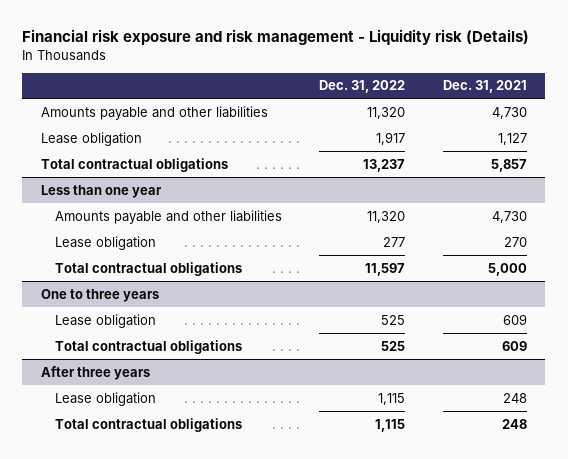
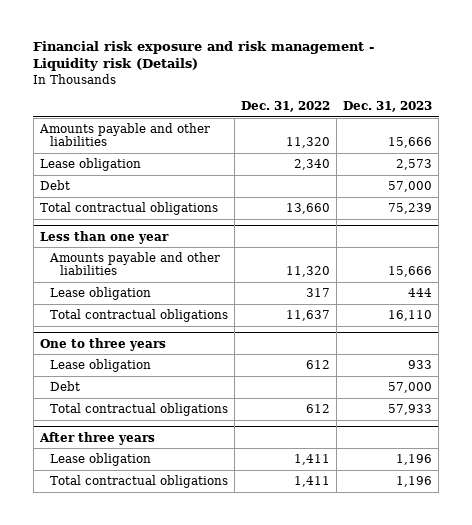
[442,80,527,94] Dec. 31, 2021 -> none
none -> [343,100,433,112] Dec. 31, 2023
[376,131,406,145] 1,917 -> [294,159,331,171] 2,340
none -> [39,180,70,191] Debt
[363,158,406,172] 13,237 -> [286,203,331,215] 13,660
[383,236,406,247] 277 -> [306,288,331,298] 317
[365,262,406,276] 11,597 -> [286,310,331,322] 11,637
[381,314,406,325] 525 -> [306,360,331,370] 612
none -> [50,381,81,392] Debt
[381,340,406,351] 525 -> [306,404,331,414] 612
[378,392,406,405] 1,115 -> [294,454,331,466] 1,411
[375,418,406,432] 1,115 -> [294,476,331,488] 1,411

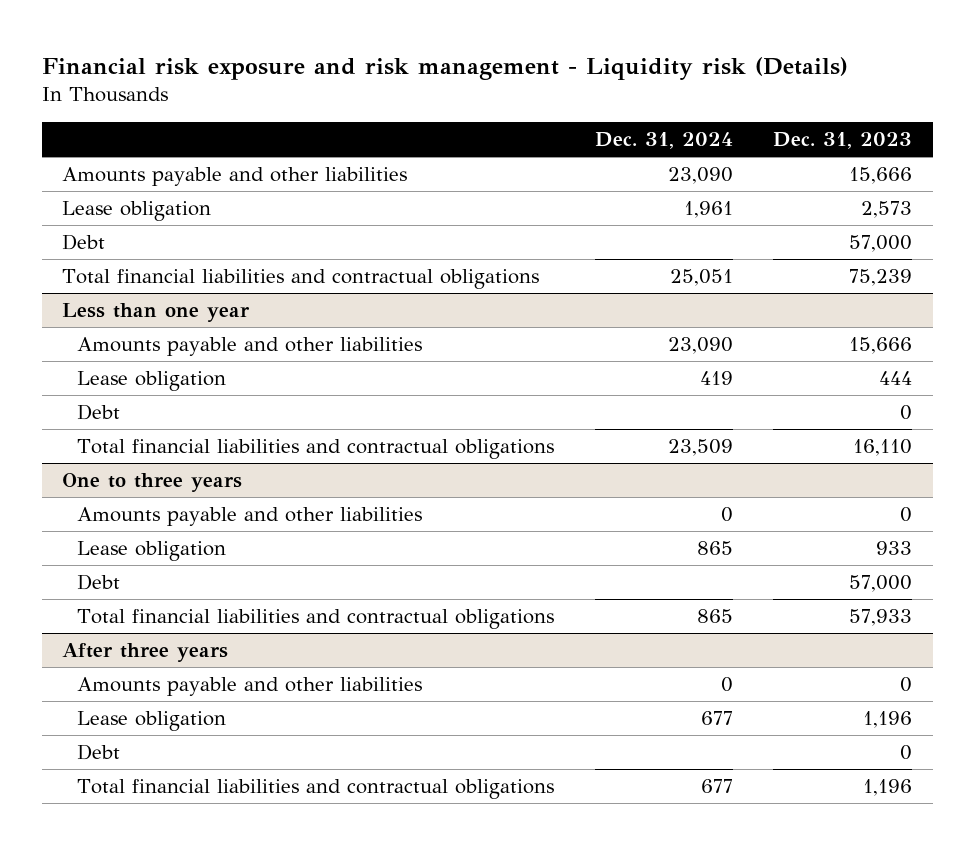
[241,100,331,112] Dec. 31, 2022 -> none
none -> [594,132,733,150] Dec. 31, 2024
[39,202,218,216] Total contractual obligations -> [62,269,540,290] Total financial liabilities and contractual obligations
none -> [77,404,121,421] Debt
[50,309,229,323] Total contractual obligations -> [77,439,555,460] Total financial liabilities and contractual obligations
none -> [77,507,423,527] Amounts payable and other liabilities
[50,403,229,417] Total contractual obligations -> [77,609,555,630] Total financial liabilities and contractual obligations
none -> [77,677,423,697] Amounts payable and other liabilities
none -> [77,744,121,761] Debt
[50,475,229,489] Total contractual obligations -> [77,779,555,800] Total financial liabilities and contractual obligations

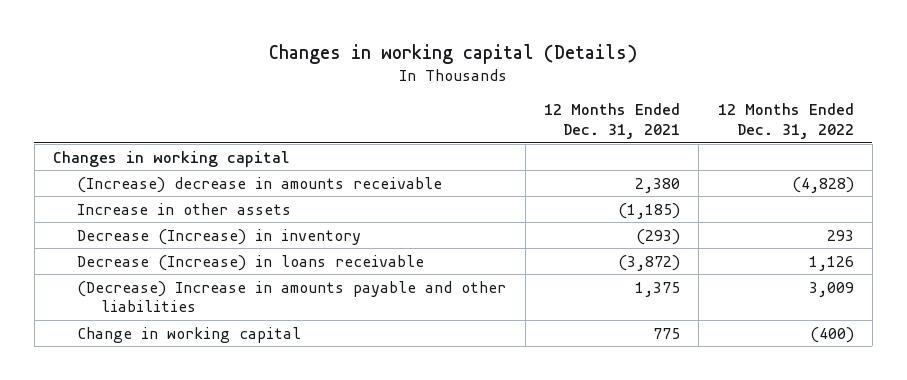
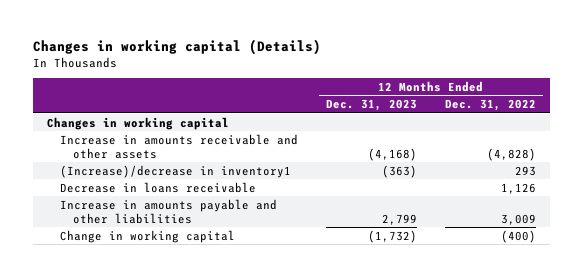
[543,103,680,139] 12 Months Ended Dec. 31, 2021 -> none
none -> [326,99,418,112] Dec. 31, 2023
[77,202,292,215] Increase in other assets -> none
[77,176,443,193] (Increase) decrease in amounts receivable -> [59,133,298,159] Increase in amounts receivable and other assets
[77,228,362,245] Decrease (Increase) in inventory -> [59,164,291,178] (Increase)/decrease in inventory1
[77,254,425,271] Decrease (Increase) in loans receivable -> [59,181,256,193] Decrease in loans receivable
[77,280,507,313] (Decrease) Increase in amounts payable and other liabilities -> [59,198,277,224] Increase in amounts payable and other liabilities

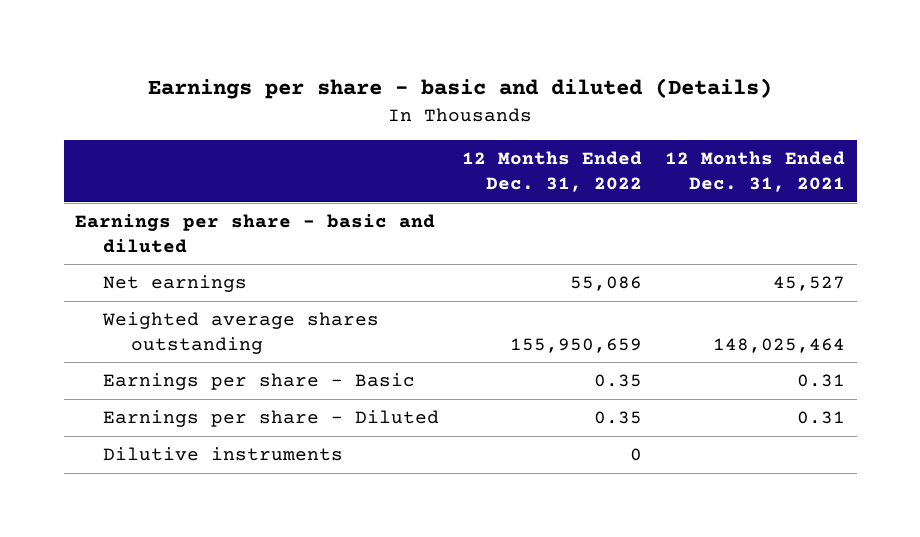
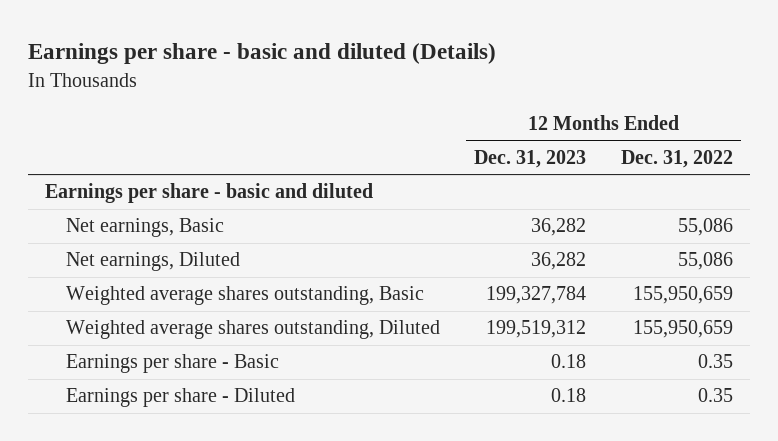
[665,151,846,192] 12 Months Ended Dec. 31, 2021 -> none
none -> [474,149,587,168] Dec. 31, 2023
[103,275,248,293] Net earnings -> [66,218,225,238] Net earnings, Basic
none -> [66,252,241,272] Net earnings, Diluted
[102,312,380,354] Weighted average shares outstanding -> [66,286,425,306] Weighted average shares outstanding, Basic
none -> [66,320,441,340] Weighted average shares outstanding, Diluted
[103,447,344,462] Dilutive instruments -> none

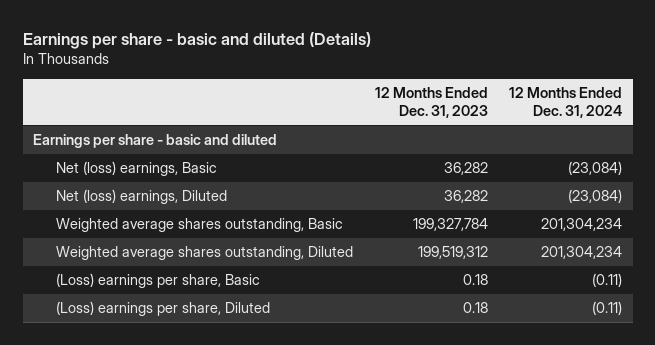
[620,149,733,168] Dec. 31, 2022 -> none
none -> [509,87,623,118] 12 Months Ended Dec. 31, 2024
[66,218,225,238] Net earnings, Basic -> [56,161,218,177] Net (loss) earnings, Basic
[66,252,241,272] Net earnings, Diluted -> [56,189,228,205] Net (loss) earnings, Diluted
[66,354,280,374] Earnings per share - Basic -> [56,273,261,289] (Loss) earnings per share, Basic
[66,388,296,408] Earnings per share - Diluted -> [56,301,271,317] (Loss) earnings per share, Diluted

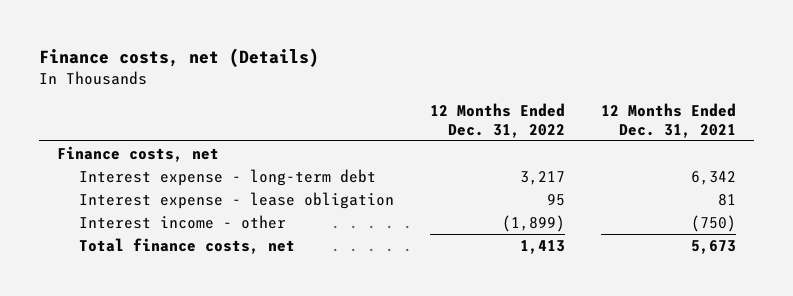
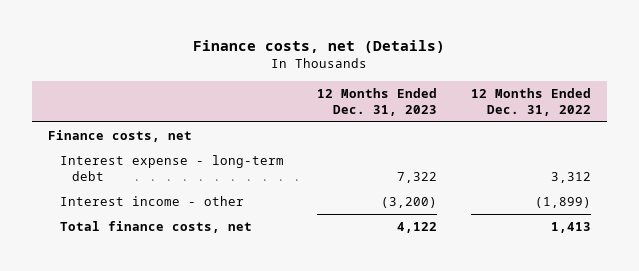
[600,102,736,138] 12 Months Ended Dec. 31, 2021 -> none
none -> [317,87,438,116] 12 Months Ended Dec. 31, 2023
[79,191,395,209] Interest expense - lease obligation -> none
[519,170,565,185] 3,217 -> [550,172,591,184] 3,312

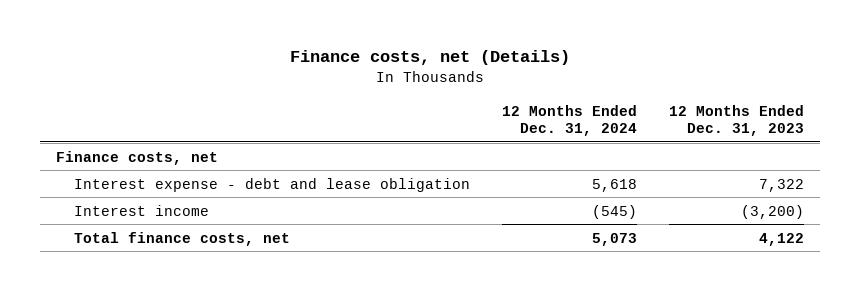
[470,87,591,116] 12 Months Ended Dec. 31, 2022 -> none
none -> [501,104,637,137] 12 Months Ended Dec. 31, 2024
[60,154,285,182] Interest expense - long-term debt -> [73,177,470,192] Interest expense - debt and lease obligation
[60,195,245,206] Interest income - other -> [73,204,209,216] Interest income

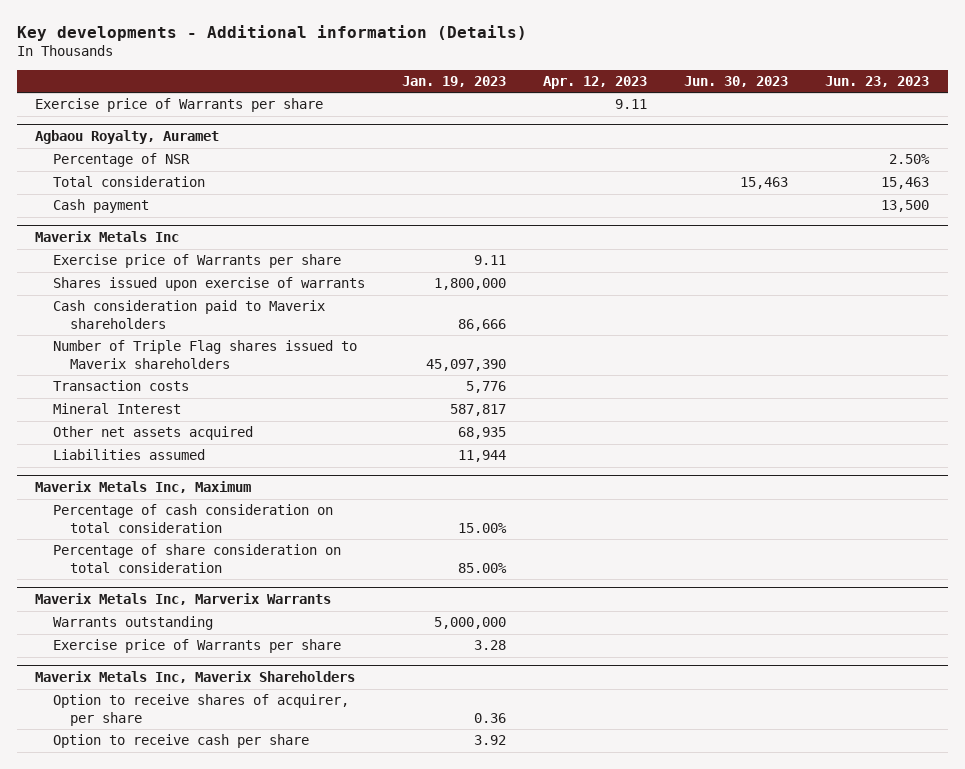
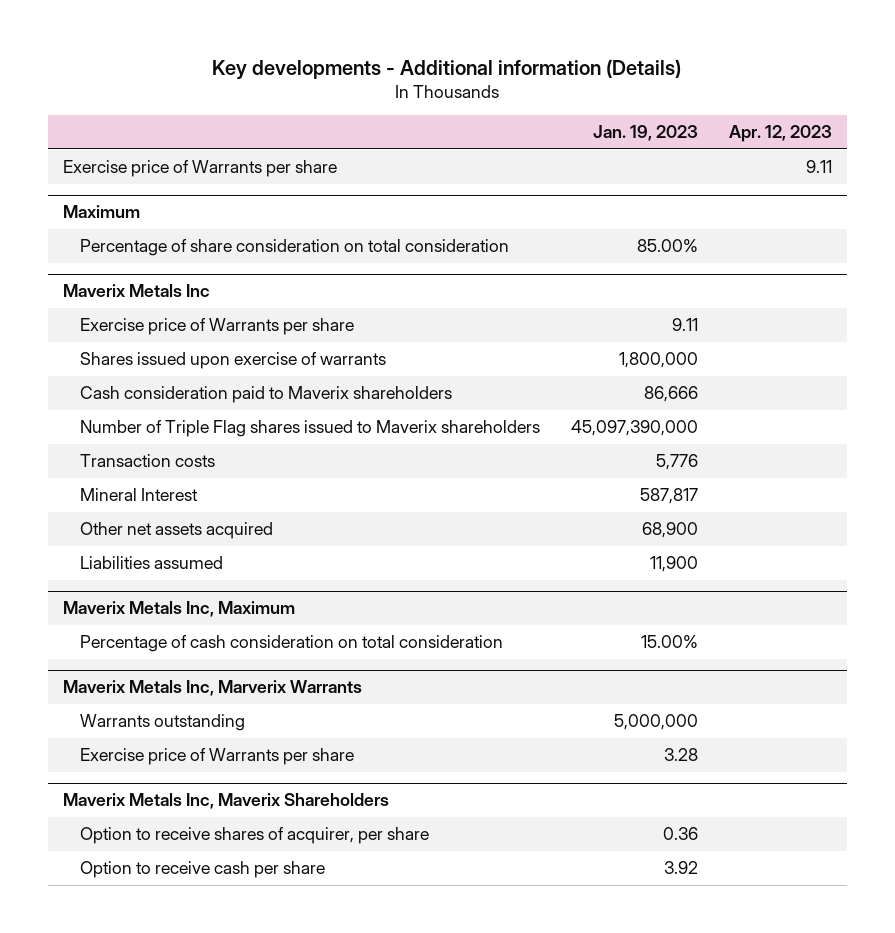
[684,75,789,87] Jun. 30, 2023 -> none
[825,75,930,87] Jun. 23, 2023 -> none
[35,130,220,145] Agbaou Royalty, Auramet -> none
[52,153,190,168] Percentage of NSR -> none
[52,176,205,188] Total consideration -> none
[52,199,149,214] Cash payment -> none
none -> [63,205,141,219] Maximum
none -> [80,239,510,257] Percentage of share consideration on total consideration
[425,358,506,371] 45,097,390 -> [570,420,698,437] 45,097,390,000
[457,427,506,440] 68,935 -> [641,522,698,539] 68,900
[457,450,506,463] 11,944 -> [649,556,698,573] 11,900
[52,544,341,573] Percentage of share consideration on total consideration -> none

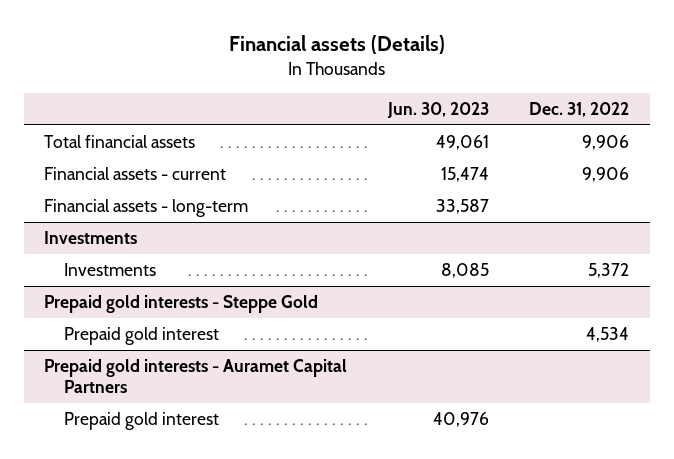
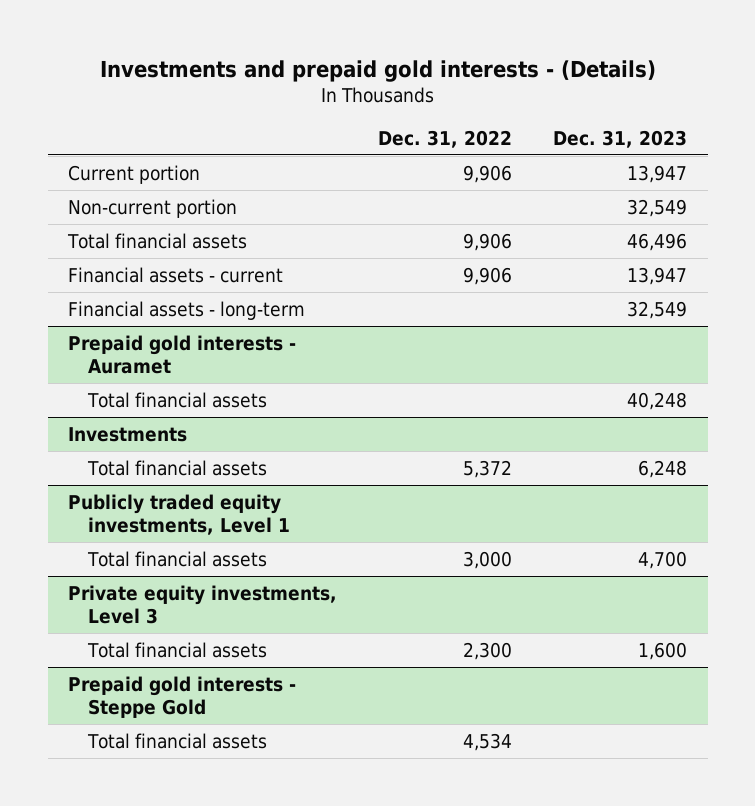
[228,35,445,55] Financial assets (Details) -> [99,59,656,82] Investments and prepaid gold interests - (Details)
[386,102,489,119] Jun. 30, 2023 -> none
none -> [553,129,688,148] Dec. 31, 2023
none -> [68,164,201,184] Current portion
none -> [68,198,238,218] Non-current portion
none -> [68,334,297,374] Prepaid gold interests - Auramet
none -> [87,391,268,408] Total financial assets
[64,263,157,277] Investments -> [87,459,268,476] Total financial assets
none -> [68,493,291,535] Publicly traded equity investments, Level 1
none -> [87,550,268,567] Total financial assets
none -> [68,584,338,624] Private equity investments, Level 3
none -> [87,641,268,658] Total financial assets
[44,359,348,393] Prepaid gold interests - Auramet Capital Partners -> none
[64,412,220,431] Prepaid gold interest -> none
[64,327,220,346] Prepaid gold interest -> [87,732,268,749] Total financial assets

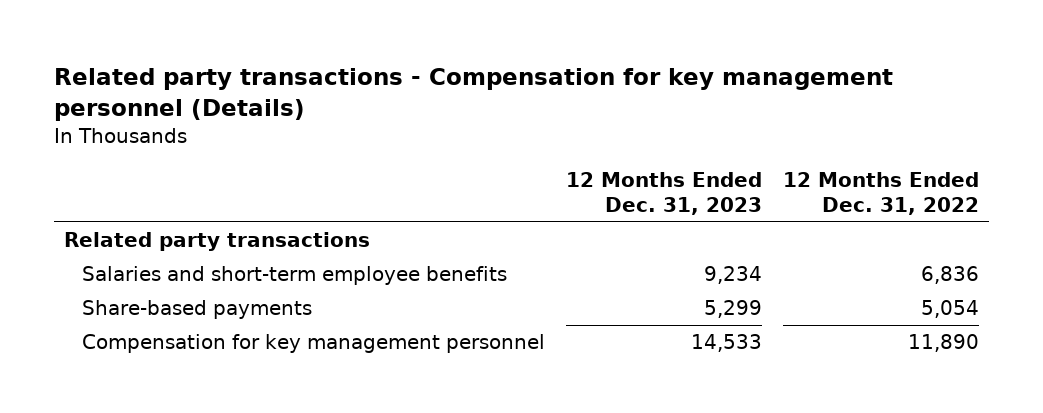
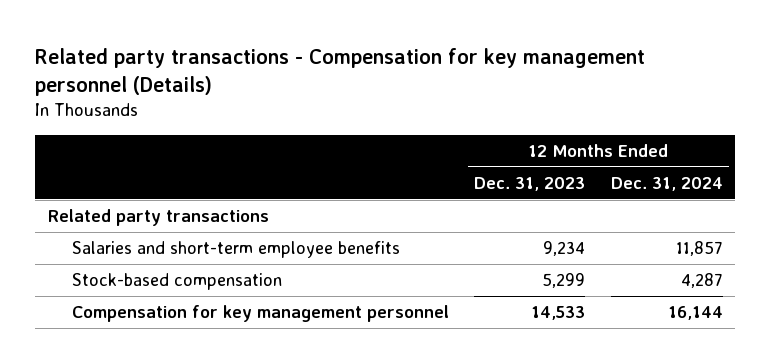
[782,172,979,216] 12 Months Ended Dec. 31, 2022 -> none
none -> [610,176,723,191] Dec. 31, 2024
[81,300,312,320] Share-based payments -> [71,273,282,291] Stock-based compensation

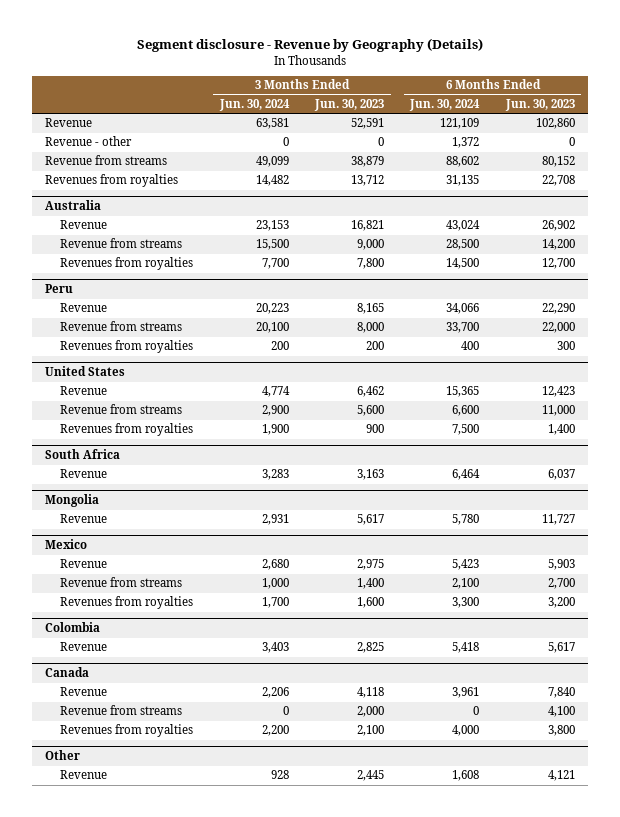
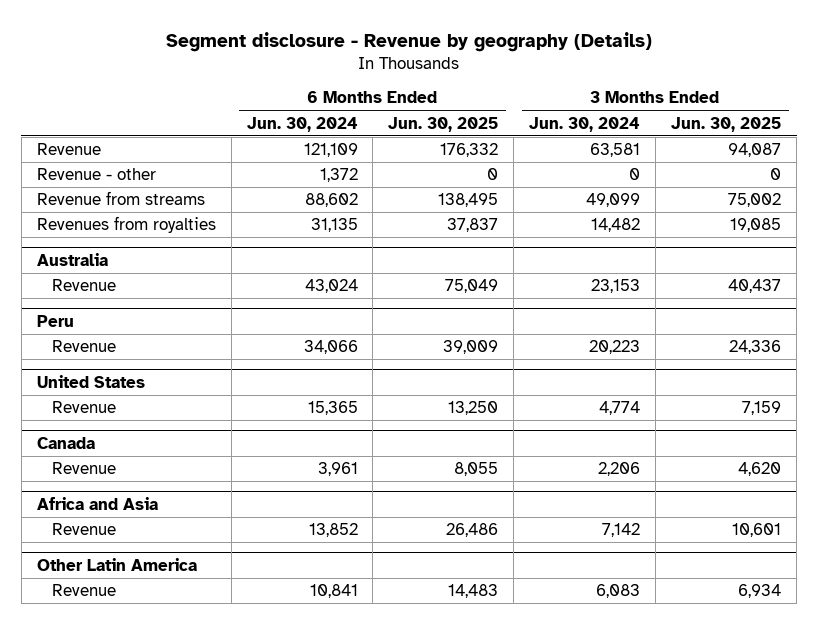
[136,38,483,53] Segment disclosure - Revenue by Geography (Details) -> [165,31,652,52] Segment disclosure - Revenue by geography (Details)
[314,99,385,112] Jun. 30, 2023 -> none
[504,99,575,112] Jun. 30, 2023 -> none
none -> [388,116,499,132] Jun. 30, 2025
none -> [671,116,782,132] Jun. 30, 2025
[60,238,183,249] Revenue from streams -> none
[60,257,194,271] Revenues from royalties -> none
[60,321,183,332] Revenue from streams -> none
[60,340,194,354] Revenues from royalties -> none
[60,404,183,415] Revenue from streams -> none
[60,423,194,437] Revenues from royalties -> none
[44,449,120,460] South Africa -> none
[60,469,108,479] Revenue -> none
[44,494,99,508] Mongolia -> none
[60,514,108,524] Revenue -> none
[44,539,87,550] Mexico -> none
[60,559,108,569] Revenue -> none
[60,577,183,588] Revenue from streams -> none
[60,596,194,610] Revenues from royalties -> none
[44,622,100,633] Colombia -> none
[60,642,108,652] Revenue -> none
[60,705,183,716] Revenue from streams -> none
[60,724,194,738] Revenues from royalties -> none
[44,750,80,761] Other -> none
none -> [36,496,158,510] Africa and Asia
[270,770,289,780] 928 -> [602,523,641,538] 7,142
[452,770,480,782] 1,608 -> [308,523,358,538] 13,852
none -> [36,557,197,571] Other Latin America
none -> [52,584,117,597] Revenue

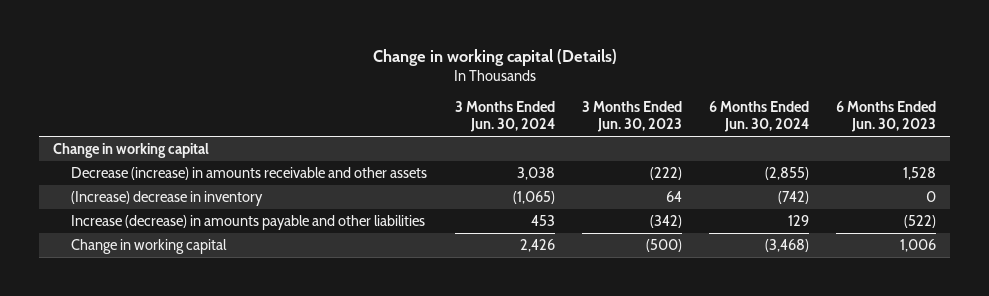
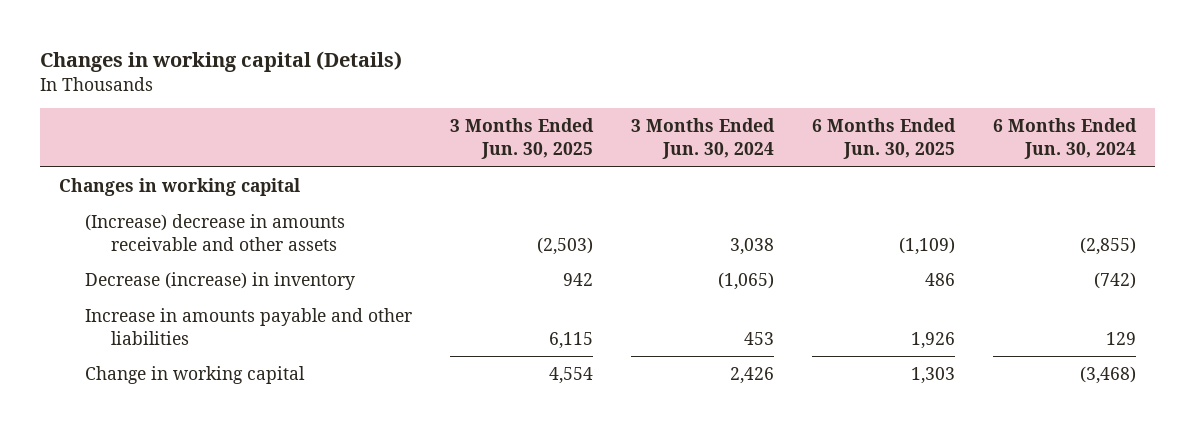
[372,48,617,66] Change in working capital (Details) -> [39,50,402,72] Changes in working capital (Details)
[581,101,682,133] 3 Months Ended Jun. 30, 2023 -> none
[836,101,937,133] 6 Months Ended Jun. 30, 2023 -> none
none -> [450,118,595,160] 3 Months Ended Jun. 30, 2025
none -> [812,118,957,160] 6 Months Ended Jun. 30, 2025
[52,143,209,159] Change in working capital -> [58,178,300,197] Changes in working capital
[71,167,428,181] Decrease (increase) in amounts receivable and other assets -> [85,214,346,251] (Increase) decrease in amounts receivable and other assets
[71,191,264,207] (Increase) decrease in inventory -> [85,272,356,291] Decrease (increase) in inventory
[71,215,426,231] Increase (decrease) in amounts payable and other liabilities -> [85,308,413,345] Increase in amounts payable and other liabilities

